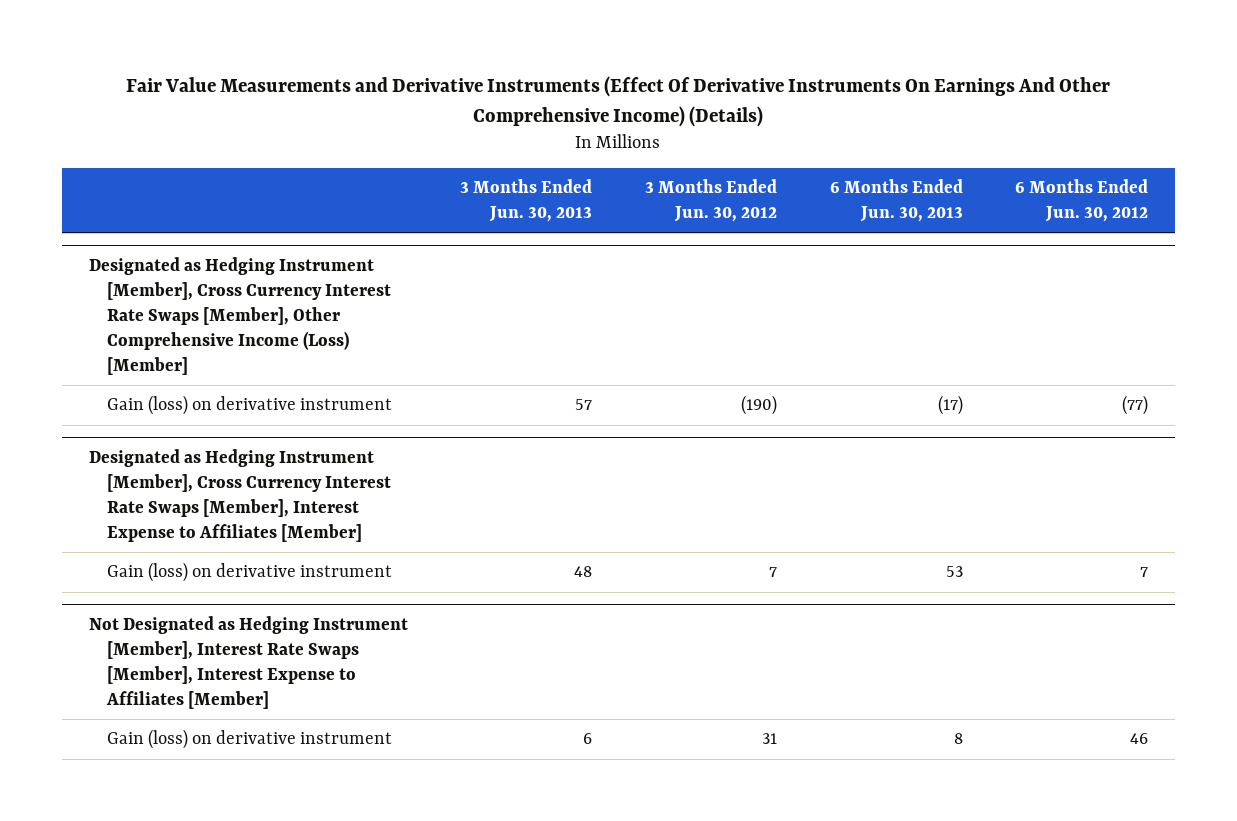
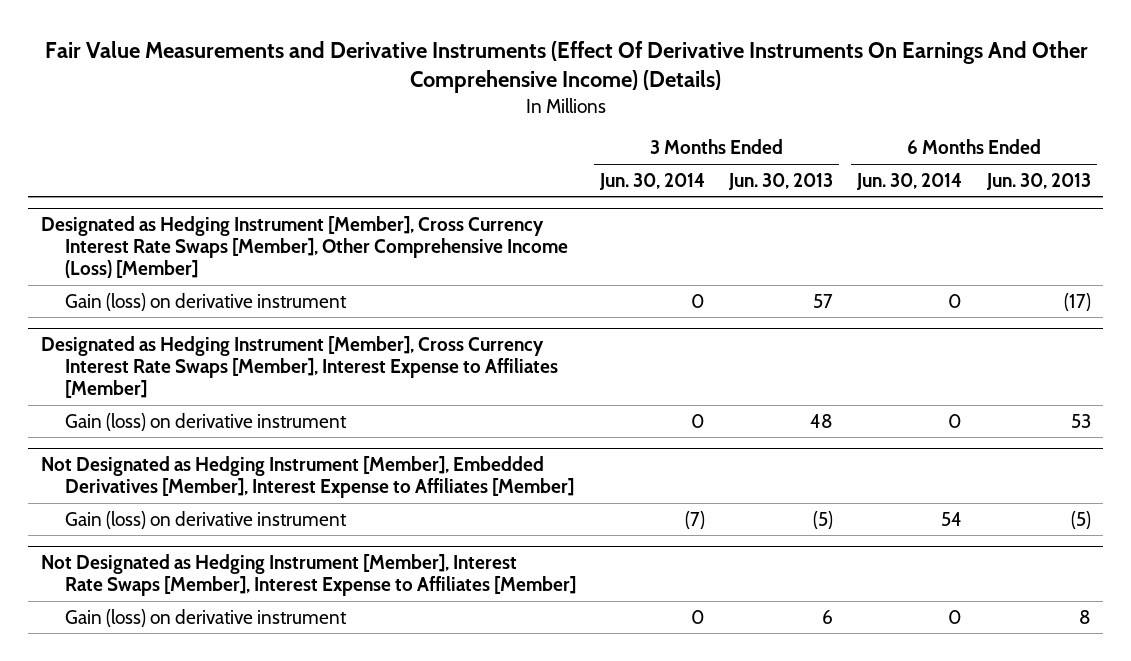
[644,178,777,222] 3 Months Ended Jun. 30, 2012 -> none
[1015,178,1149,222] 6 Months Ended Jun. 30, 2012 -> none
none -> [599,172,706,190] Jun. 30, 2014
none -> [856,172,963,190] Jun. 30, 2014
none -> [40,455,575,499] Not Designated as Hedging Instrument [Member], Embedded Derivatives [Member], Interest Expense to Affiliates [Member]
none -> [65,510,348,529] Gain (loss) on derivative instrument

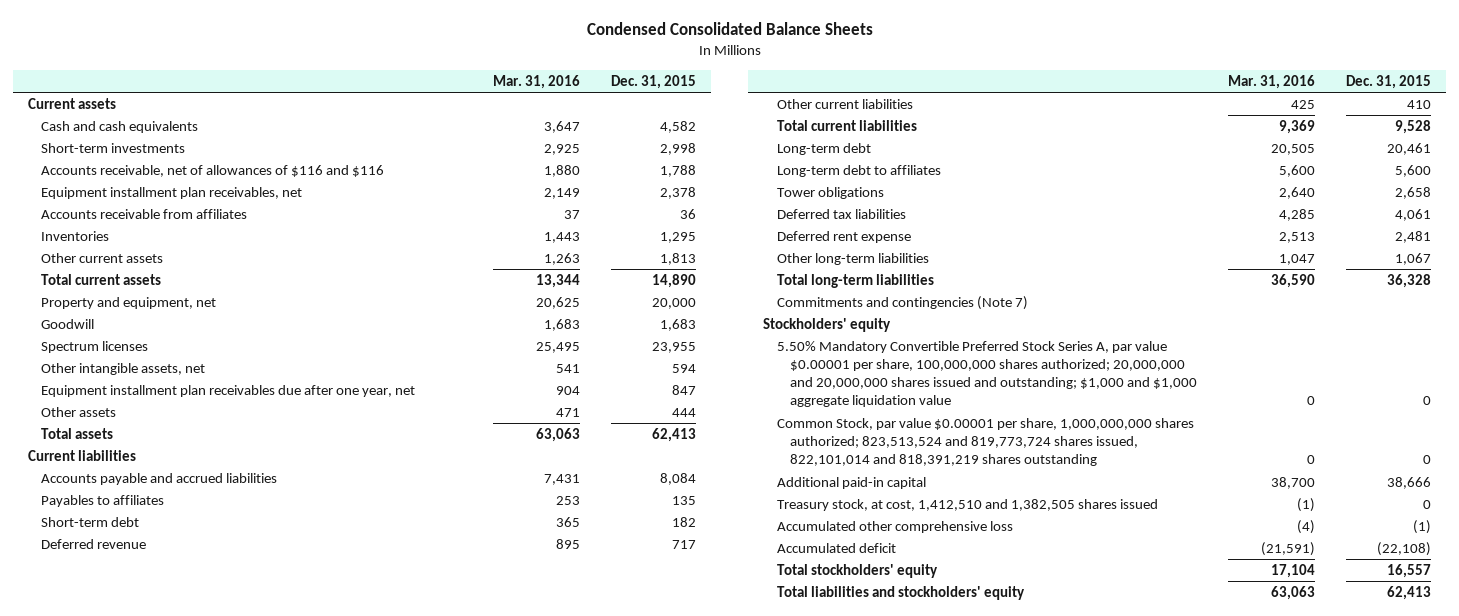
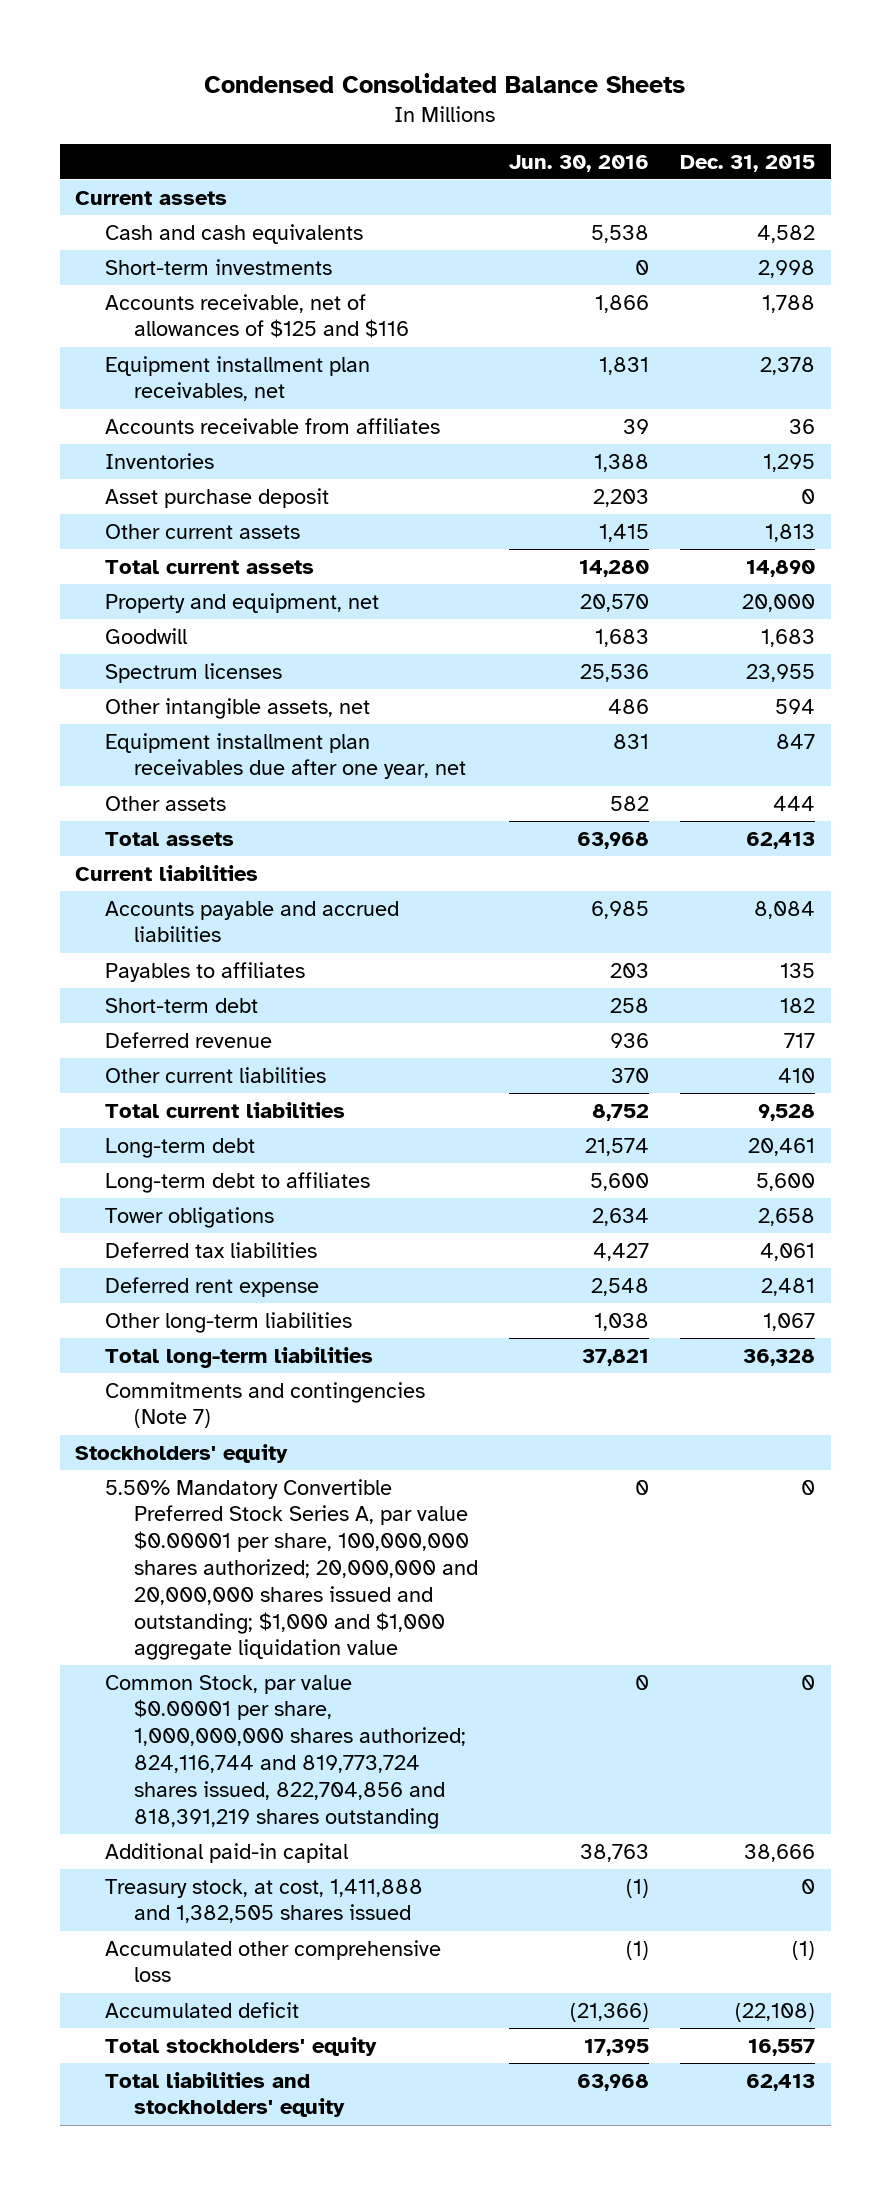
[492,74,580,89] Mar. 31, 2016 -> none
none -> [508,154,649,172] Jun. 30, 2016
[41,164,385,177] Accounts receivable, net of allowances of $116 and $116 -> [104,293,409,339] Accounts receivable, net of allowances of $125 and $116
none -> [104,487,329,508] Asset purchase deposit
[776,417,1194,467] Common Stock, par value $0.00001 per share, 1,000,000,000 shares authorized; 823,513,524 and 819,773,724 shares issued, 822,101,014 and 818,391,219 shares outstanding -> [104,1674,466,1829] Common Stock, par value $0.00001 per share, 1,000,000,000 shares authorized; 824,116,744 and 819,773,724 shares issued, 822,704,856 and 818,391,219 shares outstanding
[776,498,1158,511] Treasury stock, at cost, 1,412,510 and 1,382,505 shares issued -> [104,1878,423,1924] Treasury stock, at cost, 1,411,888 and 1,382,505 shares issued

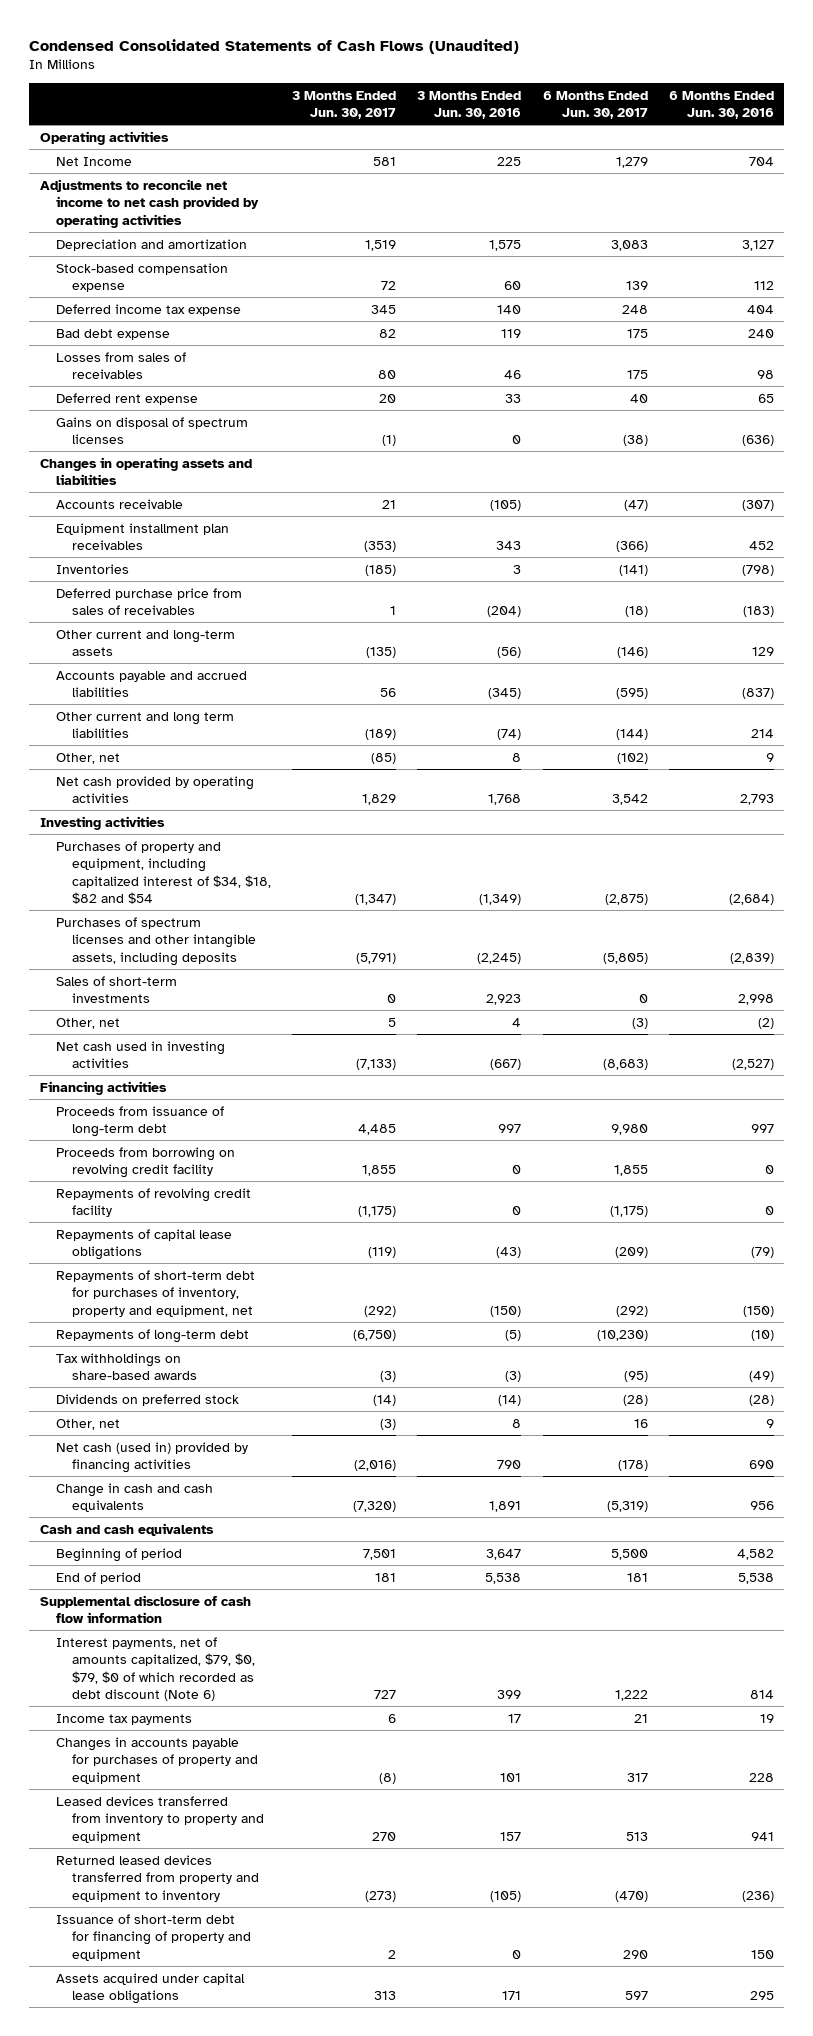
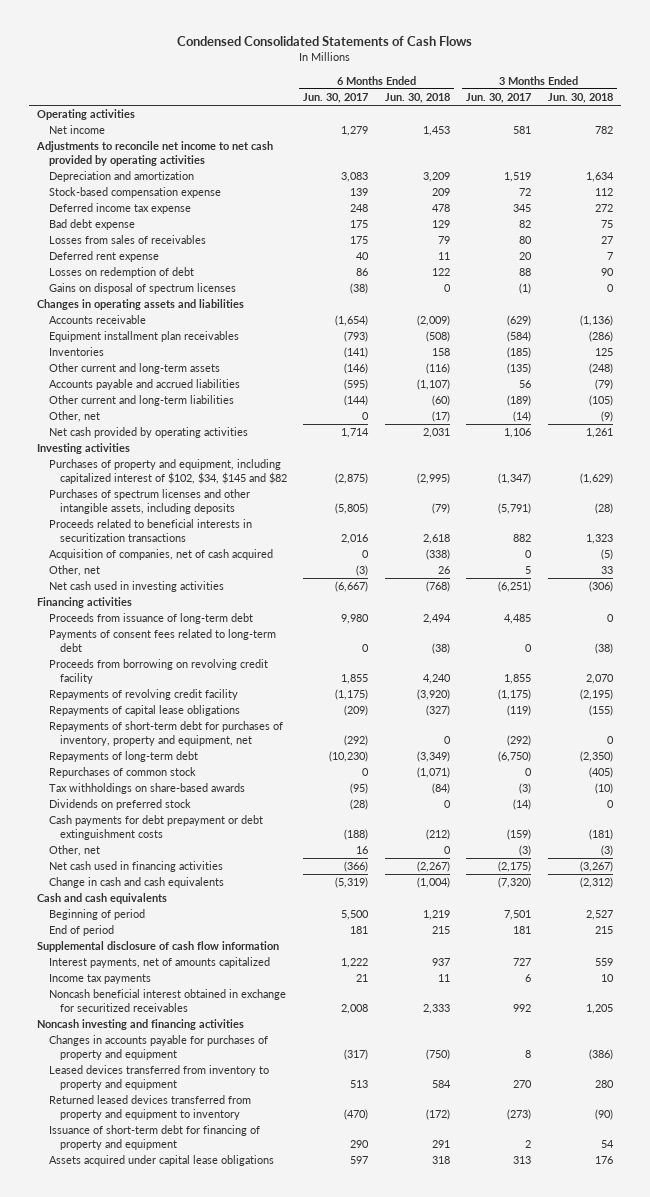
[28,38,519,54] Condensed Consolidated Statements of Cash Flows (Unaudited) -> [176,36,472,47] Condensed Consolidated Statements of Cash Flows
[417,90,522,120] 3 Months Ended Jun. 30, 2016 -> none
[668,90,774,120] 6 Months Ended Jun. 30, 2016 -> none
none -> [384,92,450,103] Jun. 30, 2018
none -> [547,92,613,103] Jun. 30, 2018
[55,156,132,166] Net Income -> [48,125,105,135] Net income
none -> [48,267,194,279] Losses on redemption of debt
[382,499,397,509] 21 -> [507,315,532,327] (629)
[623,499,648,511] (47) -> [335,315,369,327] (1,654)
[364,541,397,553] (353) -> [507,331,532,343] (584)
[615,541,648,553] (366) -> [344,331,369,343] (793)
[55,587,242,616] Deferred purchase price from sales of receivables -> none
[55,711,234,739] Other current and long term liabilities -> [48,395,234,407] Other current and long-term liabilities
[371,752,397,764] (85) -> [513,411,532,423] (14)
[616,752,648,764] (102) -> [362,412,370,421] 0
[362,794,397,806] 1,829 -> [504,428,532,439] 1,106
[611,794,648,806] 3,542 -> [341,428,370,439] 1,714
[55,840,271,905] Purchases of property and equipment, including capitalized interest of $34, $18, $82 and $54 -> [48,459,288,484] Purchases of property and equipment, including capitalized interest of $102, $34, $145 and $82
[55,975,177,1004] Sales of short-term investments -> none
none -> [48,519,252,542] Proceeds related to beneficial interests in securitization transactions
none -> [48,549,273,561] Acquisition of companies, net of cash acquired
[356,1059,397,1071] (7,133) -> [498,581,532,593] (6,251)
[602,1059,648,1071] (8,683) -> [335,581,369,593] (6,667)
none -> [48,629,276,652] Payments of consent fees related to long-term debt
none -> [48,767,196,779] Repurchases of common stock
none -> [48,815,263,840] Cash payments for debt prepayment or debt extinguishment costs
[55,1441,248,1474] Net cash (used in) provided by financing activities -> [48,861,223,873] Net cash used in financing activities
[354,1460,397,1472] (2,016) -> [498,861,532,873] (2,175)
[617,1460,648,1472] (178) -> [344,861,369,873] (366)
[55,1636,255,1702] Interest payments, net of amounts capitalized, $79, $0, $79, $0 of which recorded as debt discount (Note 6) -> [48,957,270,969] Interest payments, net of amounts capitalized
none -> [48,989,286,1012] Noncash beneficial interest obtained in exchange for securitized receivables
none -> [37,1019,245,1031] Noncash investing and financing activities
[379,1772,397,1784] (8) -> [525,1049,532,1058] 8
[626,1772,648,1782] 317 -> [344,1048,369,1060] (317)

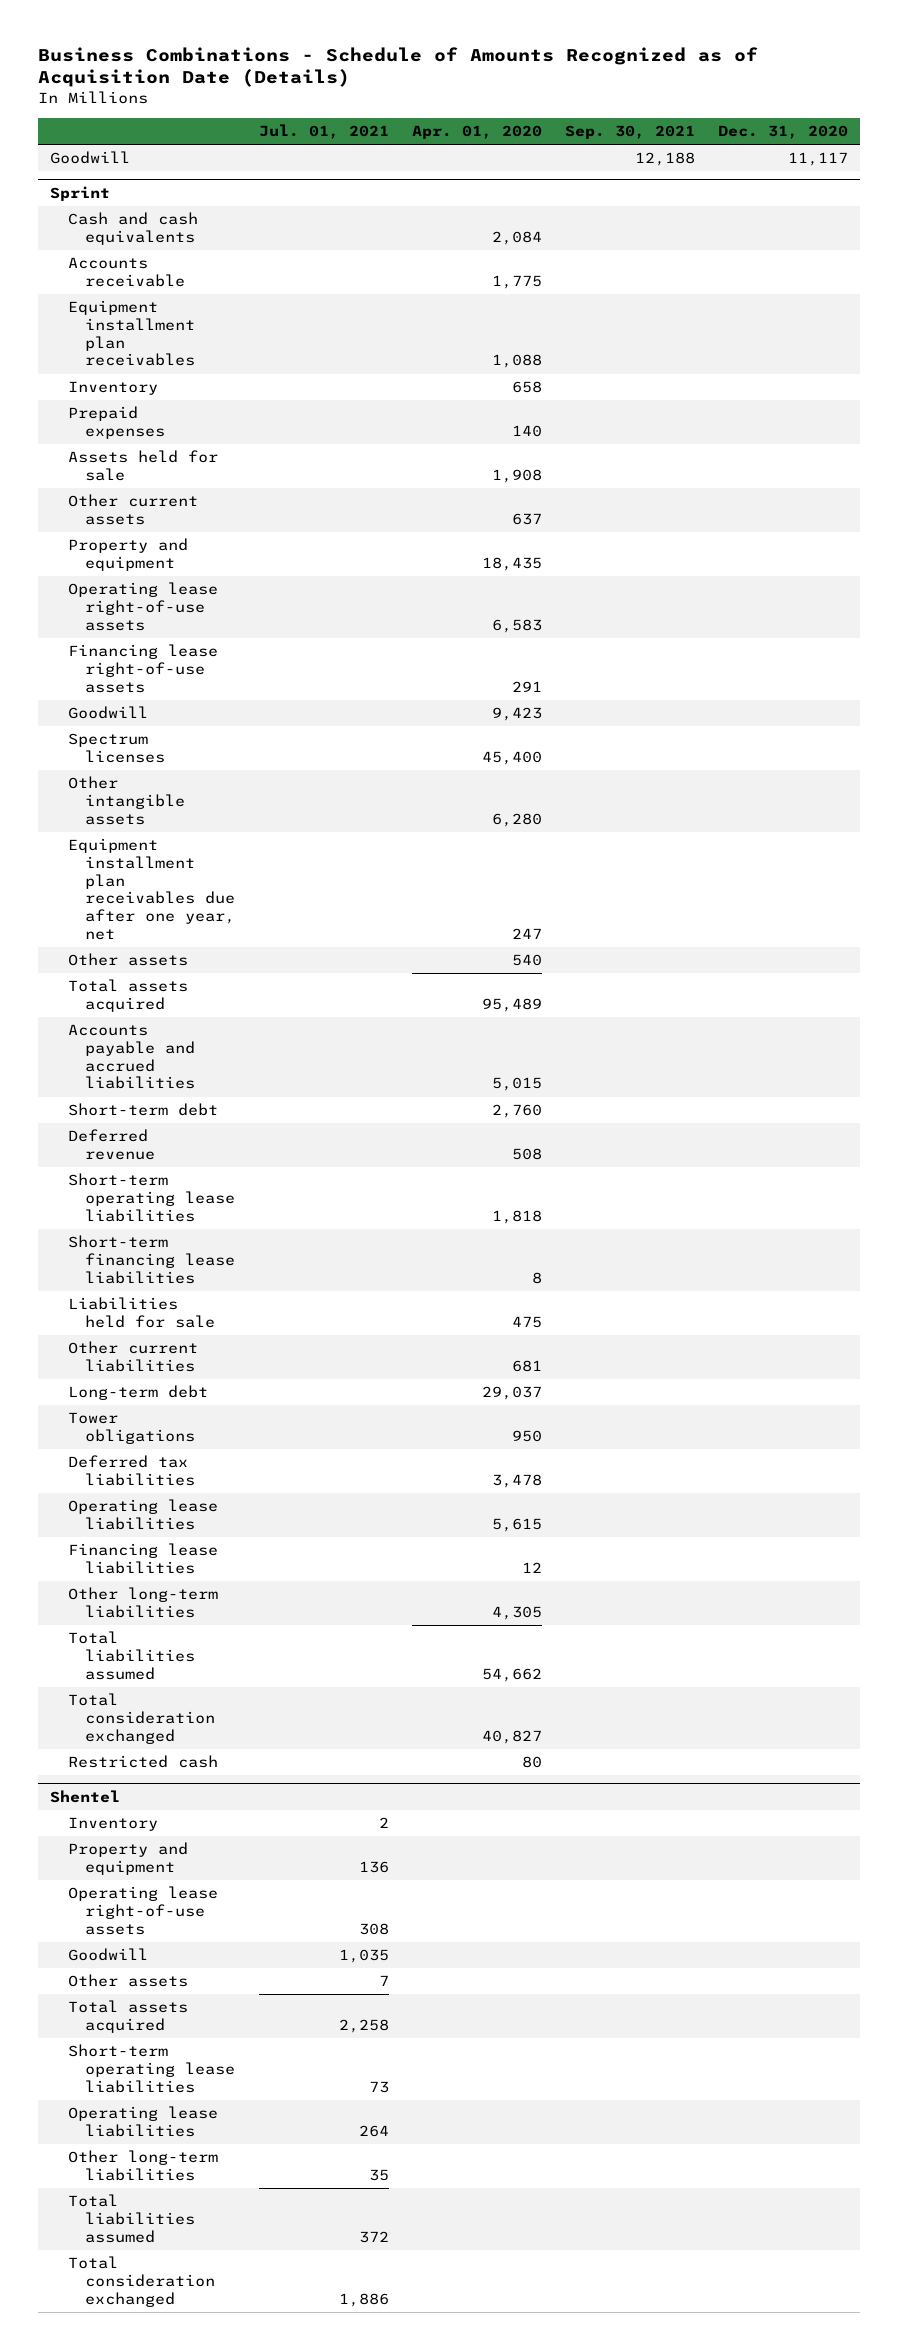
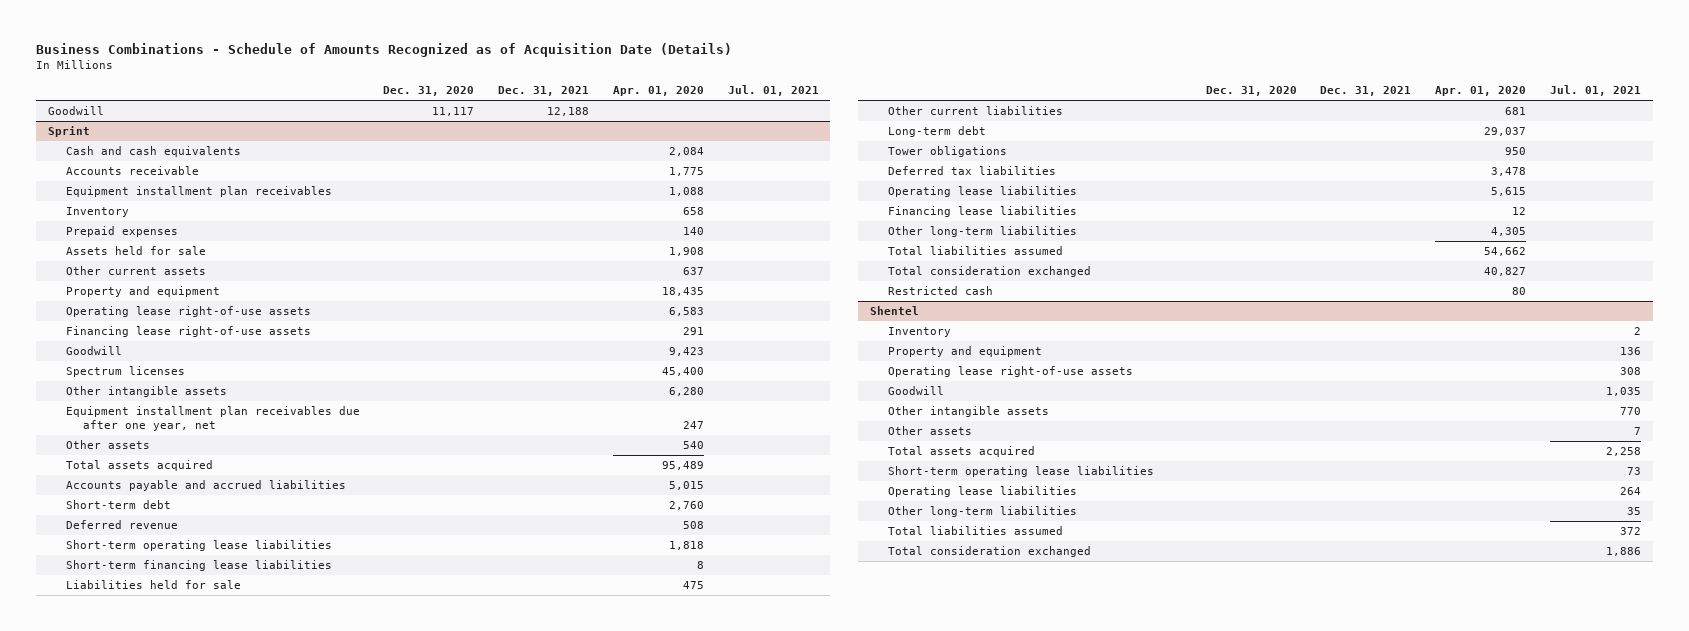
[565,125,696,140] Sep. 30, 2021 -> none
none -> [498,86,590,97] Dec. 31, 2021
none -> [887,406,1049,418] Other intangible assets

